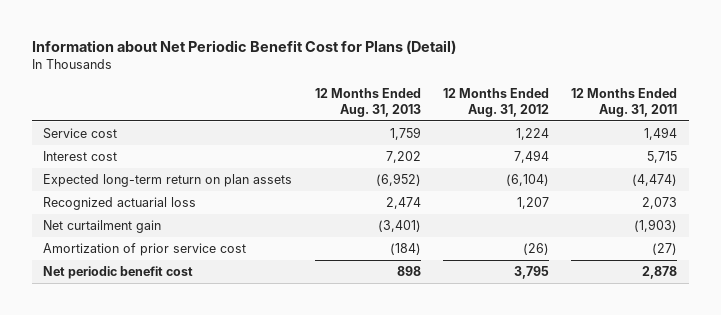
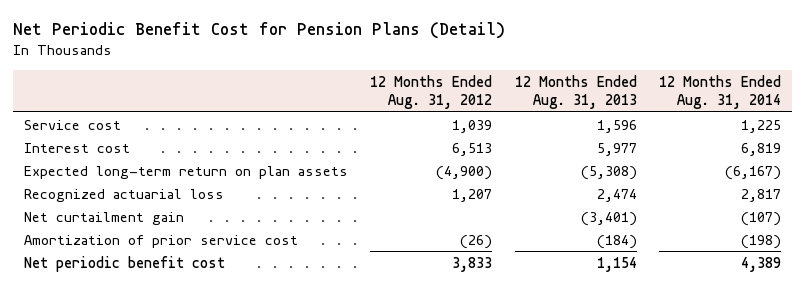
[32,39,457,54] Information about Net Periodic Benefit Cost for Plans (Detail) -> [12,22,505,40] Net Periodic Benefit Cost for Pension Plans (Detail)
[571,88,678,117] 12 Months Ended Aug. 31, 2011 -> none
none -> [659,74,782,110] 12 Months Ended Aug. 31, 2014
[389,127,421,141] 1,759 -> [596,119,637,133] 1,596
[516,128,550,141] 1,224 -> [452,119,493,133] 1,039
[385,151,421,164] 7,202 -> [596,142,637,156] 5,977
[514,150,550,164] 7,494 -> [452,142,493,156] 6,513
[375,173,421,187] (6,952) -> [580,165,637,180] (5,308)
[506,174,550,187] (6,104) -> [436,165,493,180] (4,900)
[396,266,421,277] 898 -> [596,256,637,272] 1,154
[514,266,550,280] 3,795 -> [452,256,493,272] 3,833

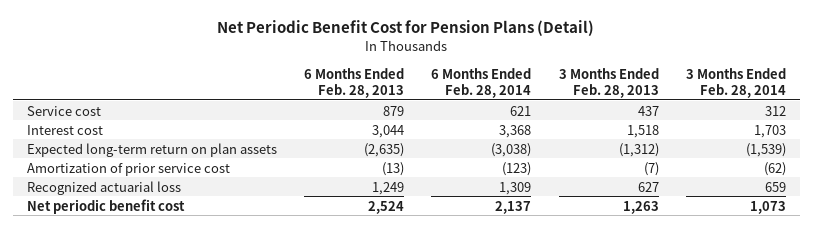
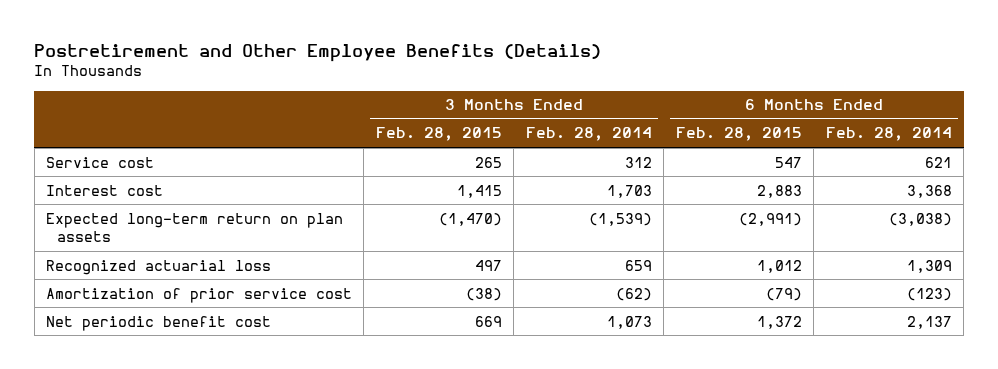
[217,20,595,37] Net Periodic Benefit Cost for Pension Plans (Detail) -> [34,43,602,62] Postretirement and Other Employee Benefits (Details)
[303,67,404,98] 6 Months Ended Feb. 28, 2013 -> none
[558,67,659,98] 3 Months Ended Feb. 28, 2013 -> none
none -> [375,127,502,142] Feb. 28, 2015
none -> [675,127,802,142] Feb. 28, 2015
[26,162,230,176] Amortization of prior service cost -> [46,287,353,303] Amortization of prior service cost

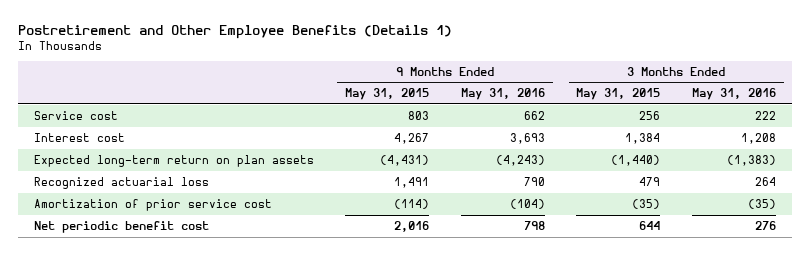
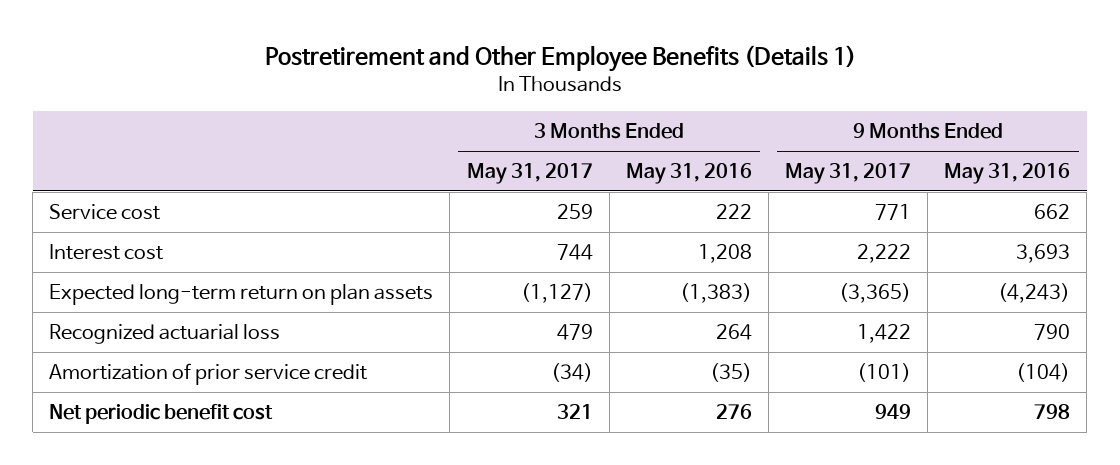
[345,88,430,101] May 31, 2015 -> none
[576,88,661,101] May 31, 2015 -> none
none -> [466,163,593,185] May 31, 2017
none -> [784,163,911,185] May 31, 2017
[33,198,272,211] Amortization of prior service cost -> [49,363,368,386] Amortization of prior service credit

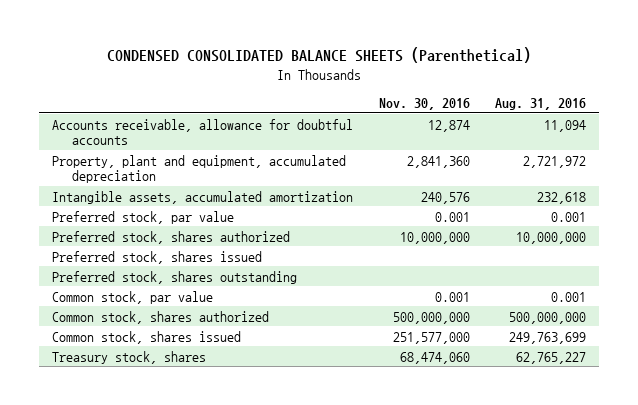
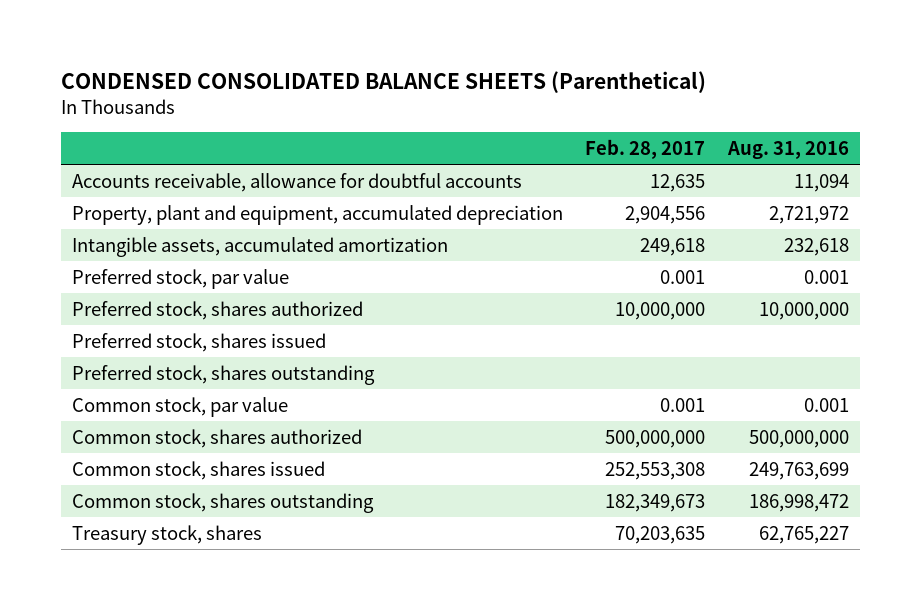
[378,97,470,110] Nov. 30, 2016 -> none
none -> [585,138,706,159] Feb. 28, 2017
none -> [72,492,375,513] Common stock, shares outstanding

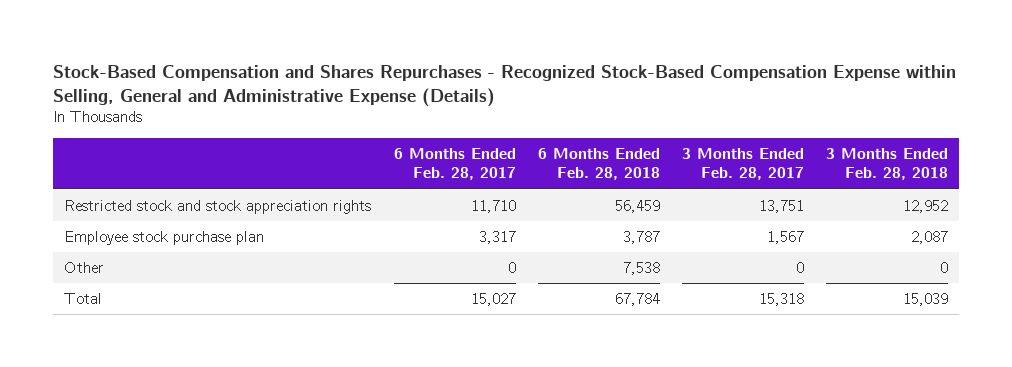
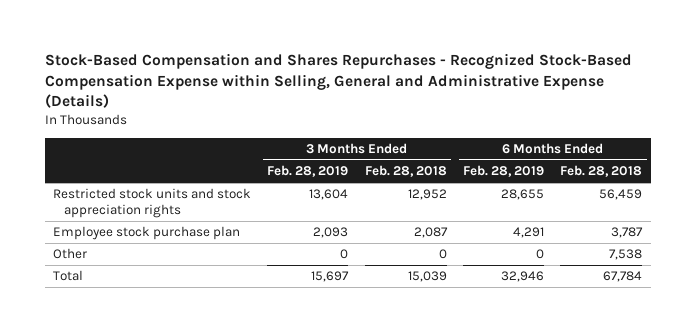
[393,147,516,181] 6 Months Ended Feb. 28, 2017 -> none
[681,147,804,181] 3 Months Ended Feb. 28, 2017 -> none
none -> [267,165,349,178] Feb. 28, 2019
none -> [463,165,545,178] Feb. 28, 2019
[64,200,372,215] Restricted stock and stock appreciation rights -> [52,188,251,219] Restricted stock units and stock appreciation rights

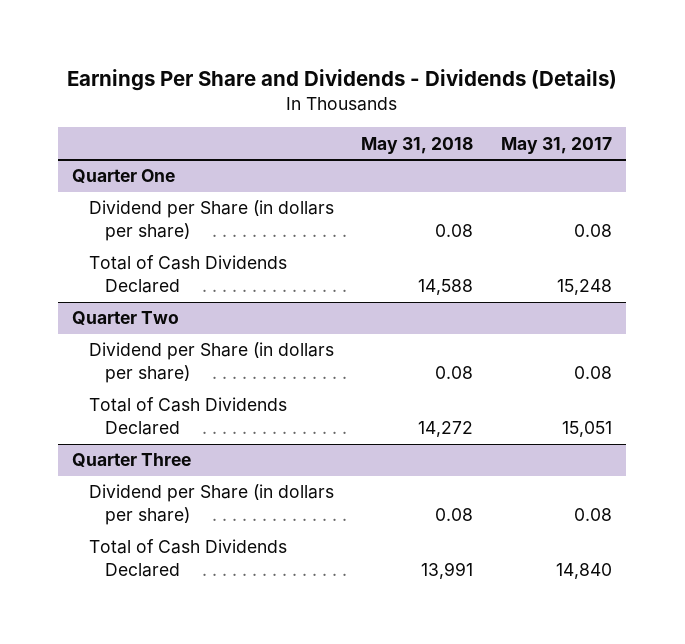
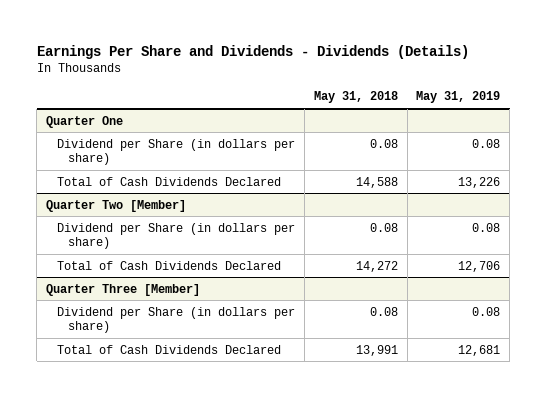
[501,136,613,154] May 31, 2017 -> none
none -> [416,91,501,104] May 31, 2019
[72,311,180,326] Quarter Two -> [46,199,187,212] Quarter Two [Member]
[72,453,192,468] Quarter Three -> [46,283,201,296] Quarter Three [Member]

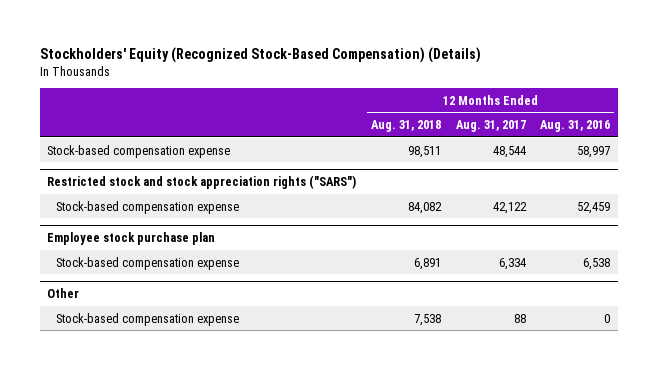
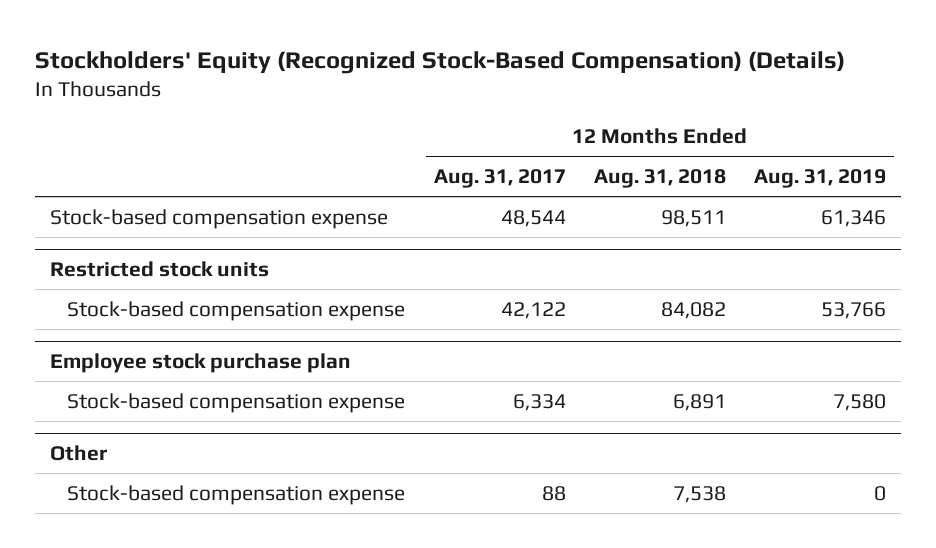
[540,120,611,133] Aug. 31, 2016 -> none
none -> [754,169,887,189] Aug. 31, 2019
[47,175,357,190] Restricted stock and stock appreciation rights ("SARS") -> [49,260,269,277] Restricted stock units

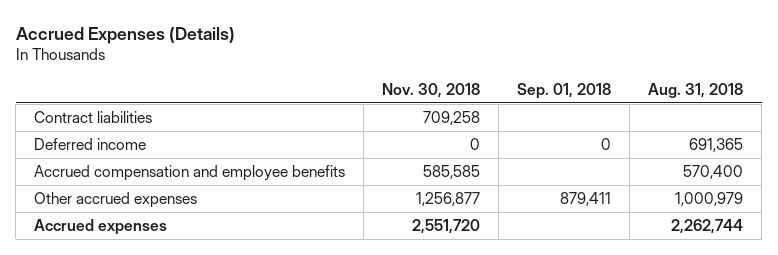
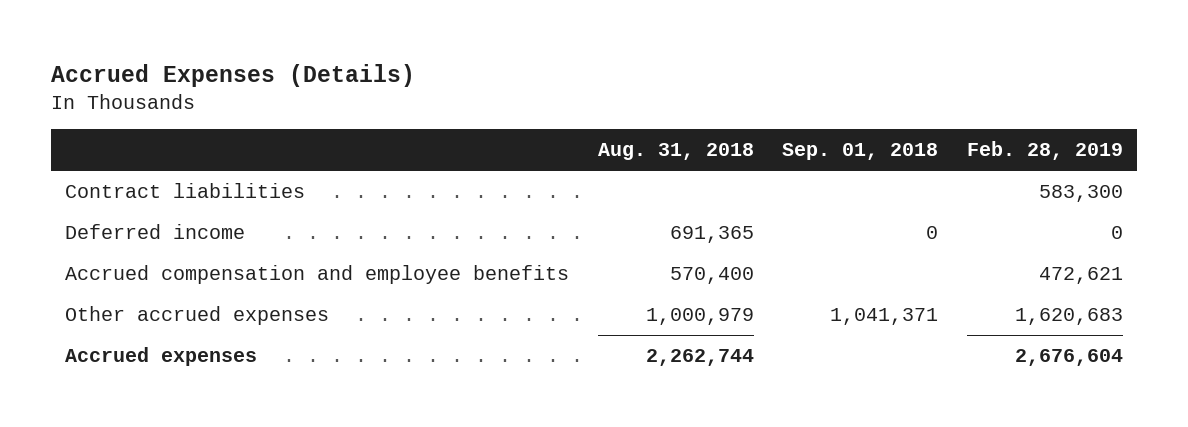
[382,82,481,98] Nov. 30, 2018 -> none
none -> [966,140,1123,160] Feb. 28, 2019
[560,192,612,207] 879,411 -> [830,308,939,326] 1,041,371

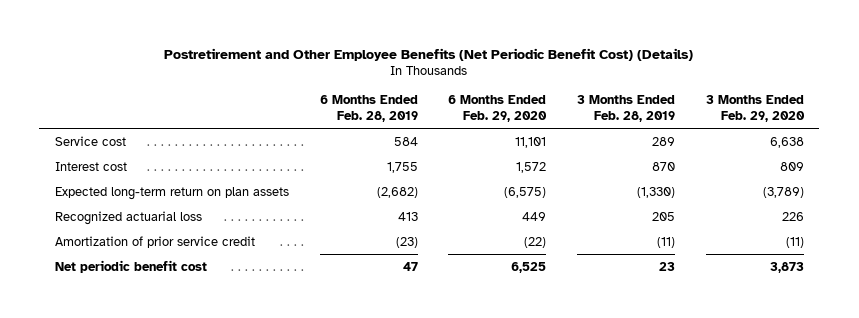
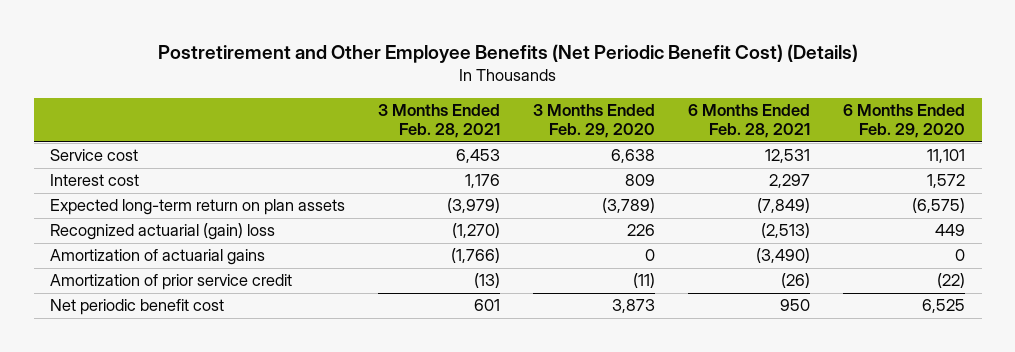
[319,95,418,122] 6 Months Ended Feb. 28, 2019 -> none
[577,95,676,122] 3 Months Ended Feb. 28, 2019 -> none
none -> [378,103,501,139] 3 Months Ended Feb. 28, 2021
none -> [688,103,811,139] 6 Months Ended Feb. 28, 2021
[54,210,202,225] Recognized actuarial loss -> [50,223,276,241] Recognized actuarial (gain) loss
none -> [50,249,266,266] Amortization of actuarial gains

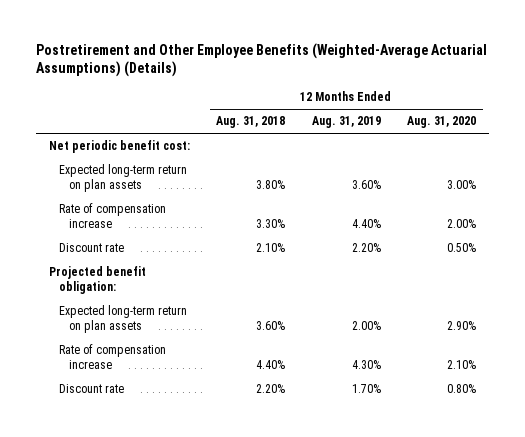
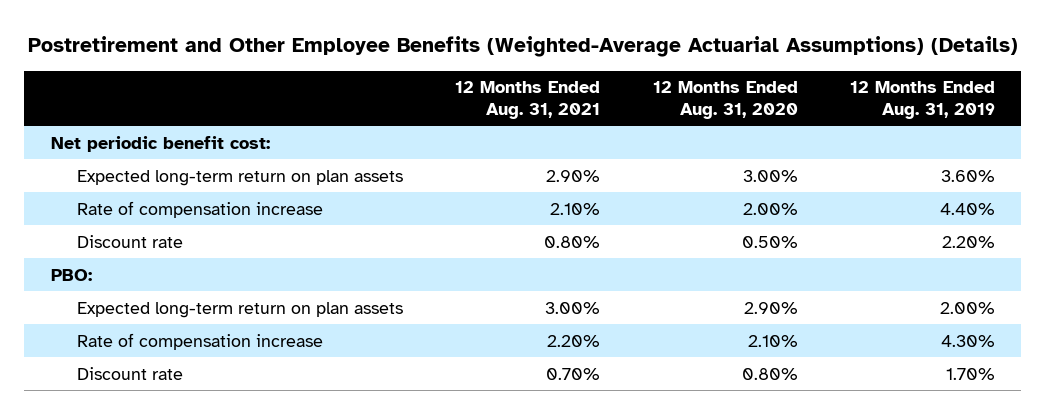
[216,116,286,129] Aug. 31, 2018 -> none
none -> [455,81,601,120] 12 Months Ended Aug. 31, 2021
[49,266,147,295] Projected benefit obligation: -> [50,268,92,281] PBO:

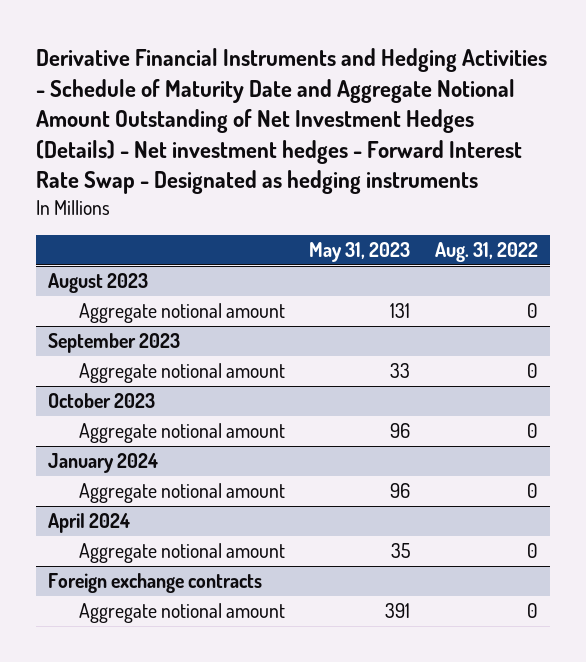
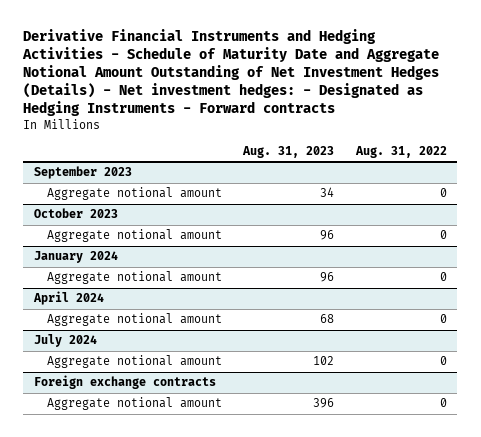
[35,48,547,195] Derivative Financial Instruments and Hedging Activities - Schedule of Maturity Date and Aggregate Notional Amount Outstanding of Net Investment Hedges (Details) - Net investment hedges - Forward Interest Rate Swap - Designated as hedging instruments -> [22,29,440,117] Derivative Financial Instruments and Hedging Activities - Schedule of Maturity Date and Aggregate Notional Amount Outstanding of Net Investment Hedges (Details) - Net investment hedges: - Designated as Hedging Instruments - Forward contracts
[309,241,411,262] May 31, 2023 -> none
none -> [242,145,335,158] Aug. 31, 2023
[48,273,149,294] August 2023 -> none
[78,303,285,324] Aggregate notional amount -> none
none -> [34,334,98,348] July 2024
none -> [47,355,223,369] Aggregate notional amount

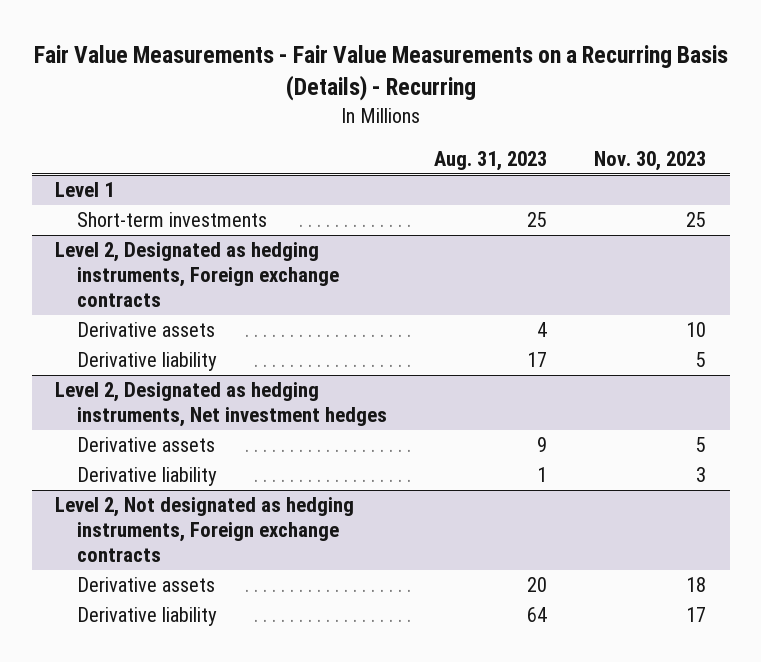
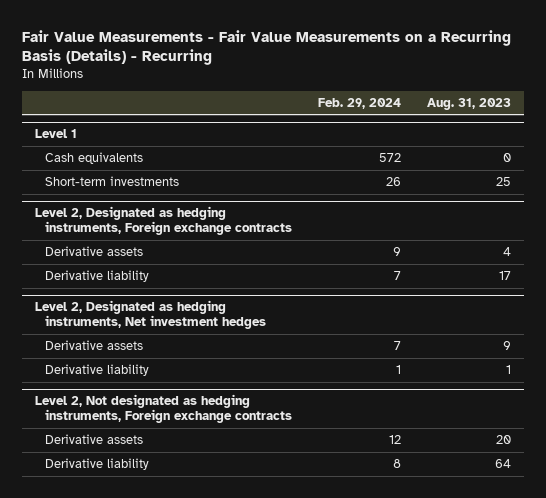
[594,150,707,171] Nov. 30, 2023 -> none
none -> [318,97,402,109] Feb. 29, 2024
none -> [45,152,144,165] Cash equivalents

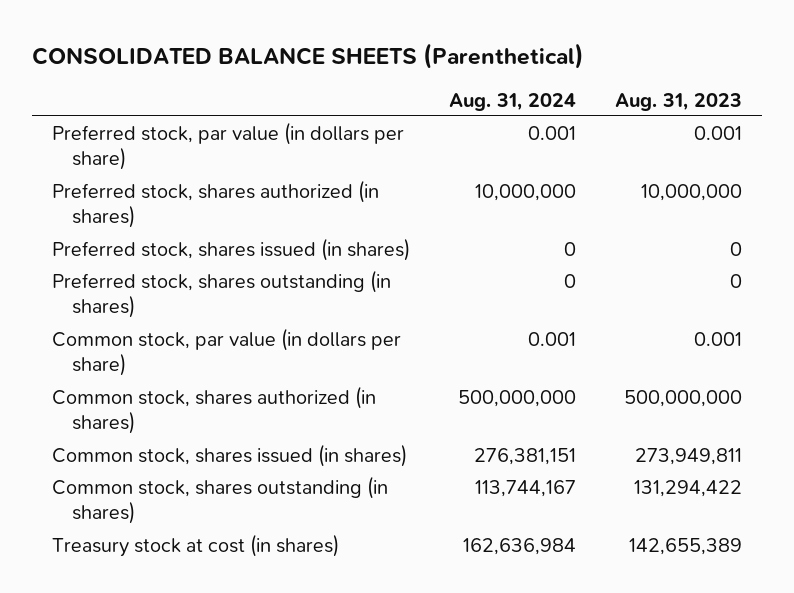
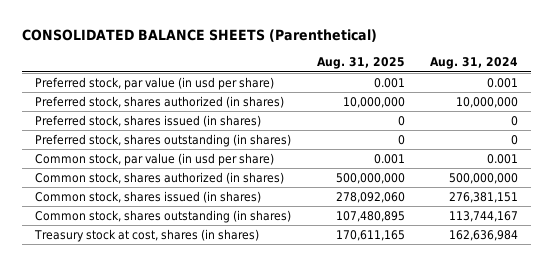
[615,92,743,111] Aug. 31, 2023 -> none
none -> [316,57,405,70] Aug. 31, 2025
[52,121,405,171] Preferred stock, par value (in dollars per share) -> [34,77,274,91] Preferred stock, par value (in usd per share)
[52,327,402,377] Common stock, par value (in dollars per share) -> [34,153,274,167] Common stock, par value (in usd per share)
[52,533,340,557] Treasury stock at cost (in shares) -> [33,229,259,243] Treasury stock at cost, shares (in shares)

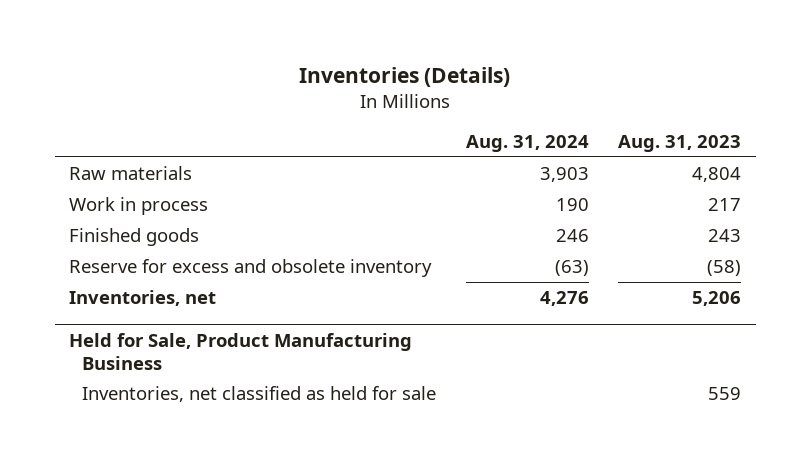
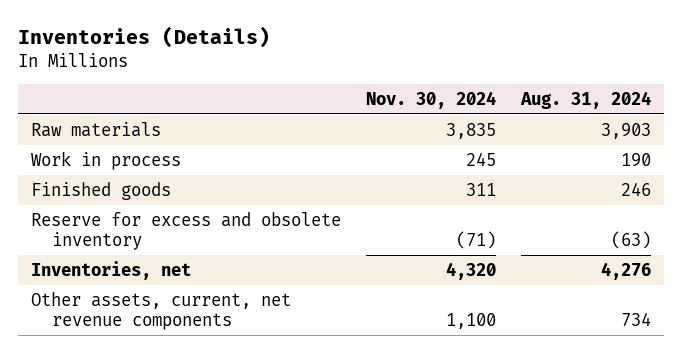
[618,135,742,153] Aug. 31, 2023 -> none
none -> [366,90,497,109] Nov. 30, 2024
[69,332,413,370] Held for Sale, Product Manufacturing Business -> none
[82,386,437,403] Inventories, net classified as held for sale -> none
none -> [30,291,291,330] Other assets, current, net revenue components

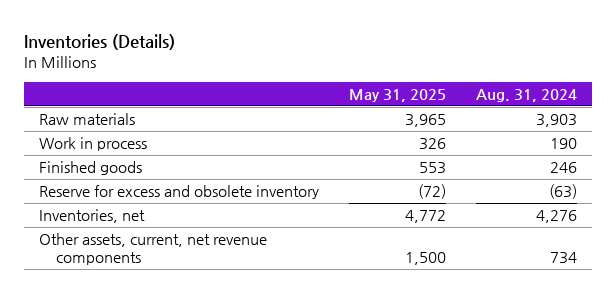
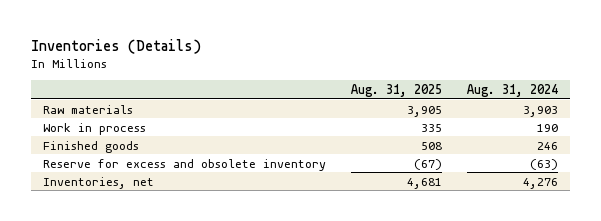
[349,88,447,102] May 31, 2025 -> none
none -> [350,83,442,97] Aug. 31, 2025
[39,233,268,266] Other assets, current, net revenue components -> none

